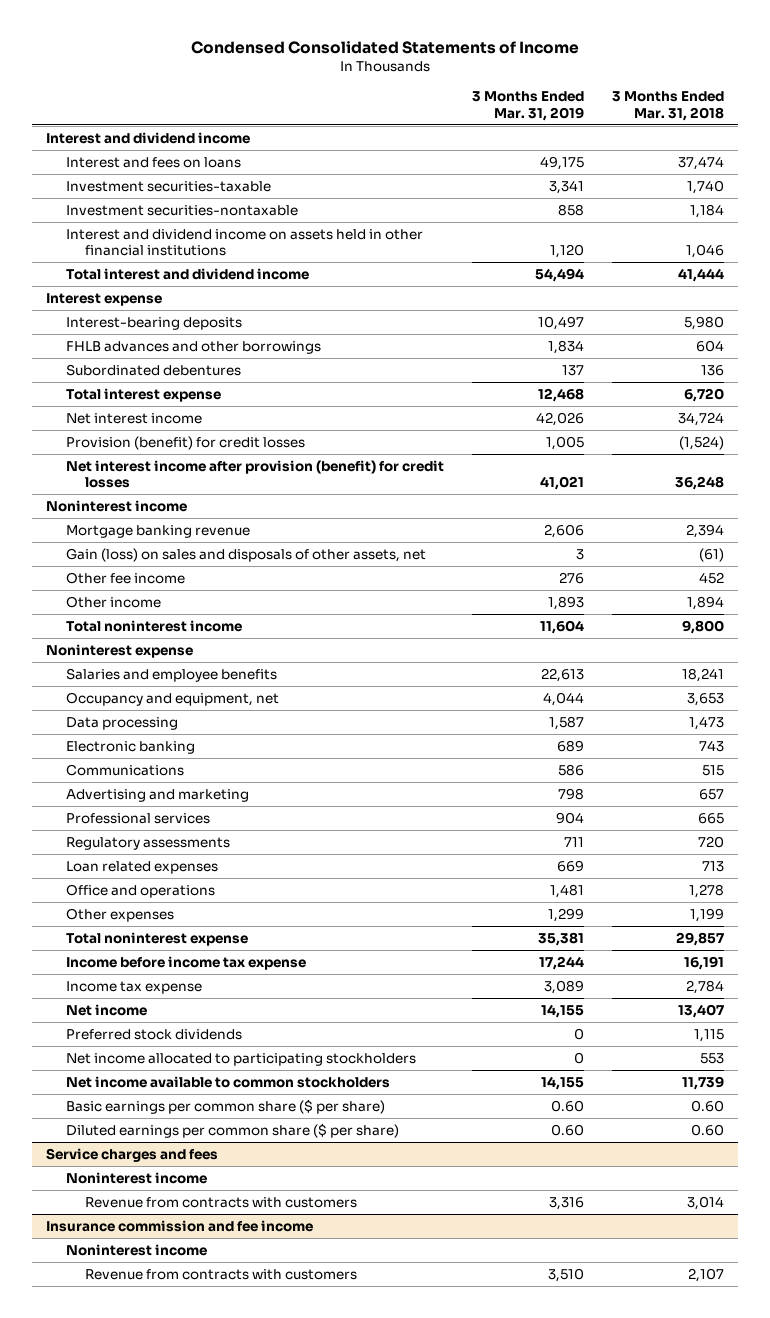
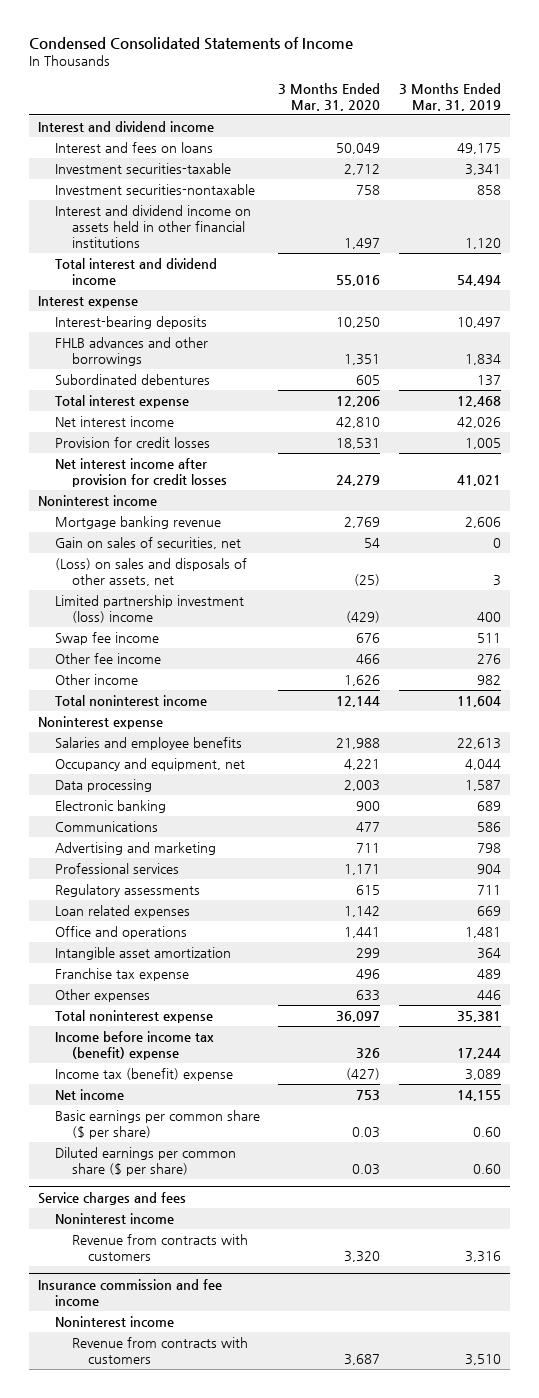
[611,91,724,121] 3 Months Ended Mar. 31, 2018 -> none
none -> [278,82,381,111] 3 Months Ended Mar. 31, 2020
[65,435,305,450] Provision (benefit) for credit losses -> [54,436,210,448] Provision for credit losses
[65,459,444,489] Net interest income after provision (benefit) for credit losses -> [54,457,227,487] Net interest income after provision for credit losses
none -> [54,536,241,549] Gain on sales of securities, net
[65,547,426,562] Gain (loss) on sales and disposals of other assets, net -> [54,557,247,586] (Loss) on sales and disposals of other assets, net
none -> [54,594,244,623] Limited partnership investment (loss) income
none -> [54,631,159,645] Swap fee income
[547,595,584,610] 1,893 -> [476,674,501,685] 982
none -> [54,946,231,960] Intangible asset amortization
none -> [54,967,189,981] Franchise tax expense
[547,907,584,922] 1,299 -> [476,989,501,1000] 446
[65,955,306,970] Income before income tax expense -> [54,1030,214,1060] Income before income tax (benefit) expense
[65,980,202,994] Income tax expense -> [54,1067,233,1081] Income tax (benefit) expense
[65,1028,242,1040] Preferred stock dividends -> none
[65,1052,416,1066] Net income allocated to participating stockholders -> none
[65,1075,390,1088] Net income available to common stockholders -> none

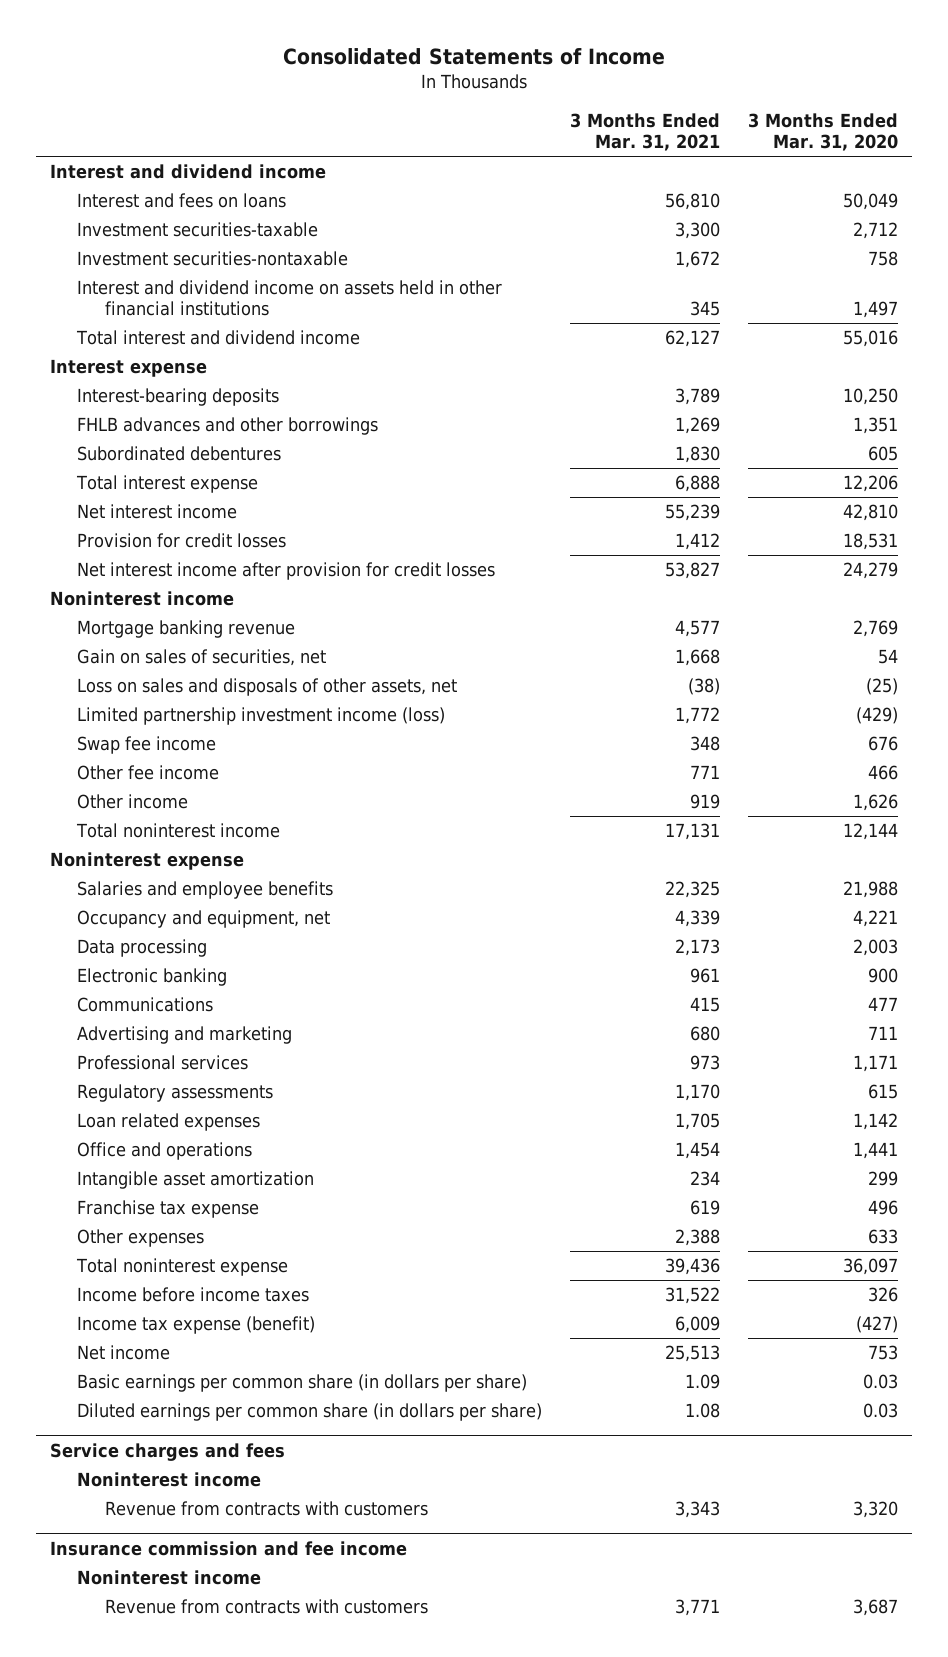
[29,37,354,51] Condensed Consolidated Statements of Income -> [282,47,665,65] Consolidated Statements of Income
[398,82,501,111] 3 Months Ended Mar. 31, 2019 -> none
none -> [570,113,721,152] 3 Months Ended Mar. 31, 2021
[54,557,247,586] (Loss) on sales and disposals of other assets, net -> [77,677,458,696] Loss on sales and disposals of other assets, net
[54,594,244,623] Limited partnership investment (loss) income -> [77,706,446,725] Limited partnership investment income (loss)
[54,1030,214,1060] Income before income tax (benefit) expense -> [77,1286,310,1302] Income before income taxes
[54,1067,233,1081] Income tax (benefit) expense -> [77,1315,316,1334] Income tax expense (benefit)
[54,1109,260,1139] Basic earnings per common share ($ per share) -> [77,1373,528,1392] Basic earnings per common share (in dollars per share)
[54,1146,236,1176] Diluted earnings per common share ($ per share) -> [77,1402,543,1421] Diluted earnings per common share (in dollars per share)

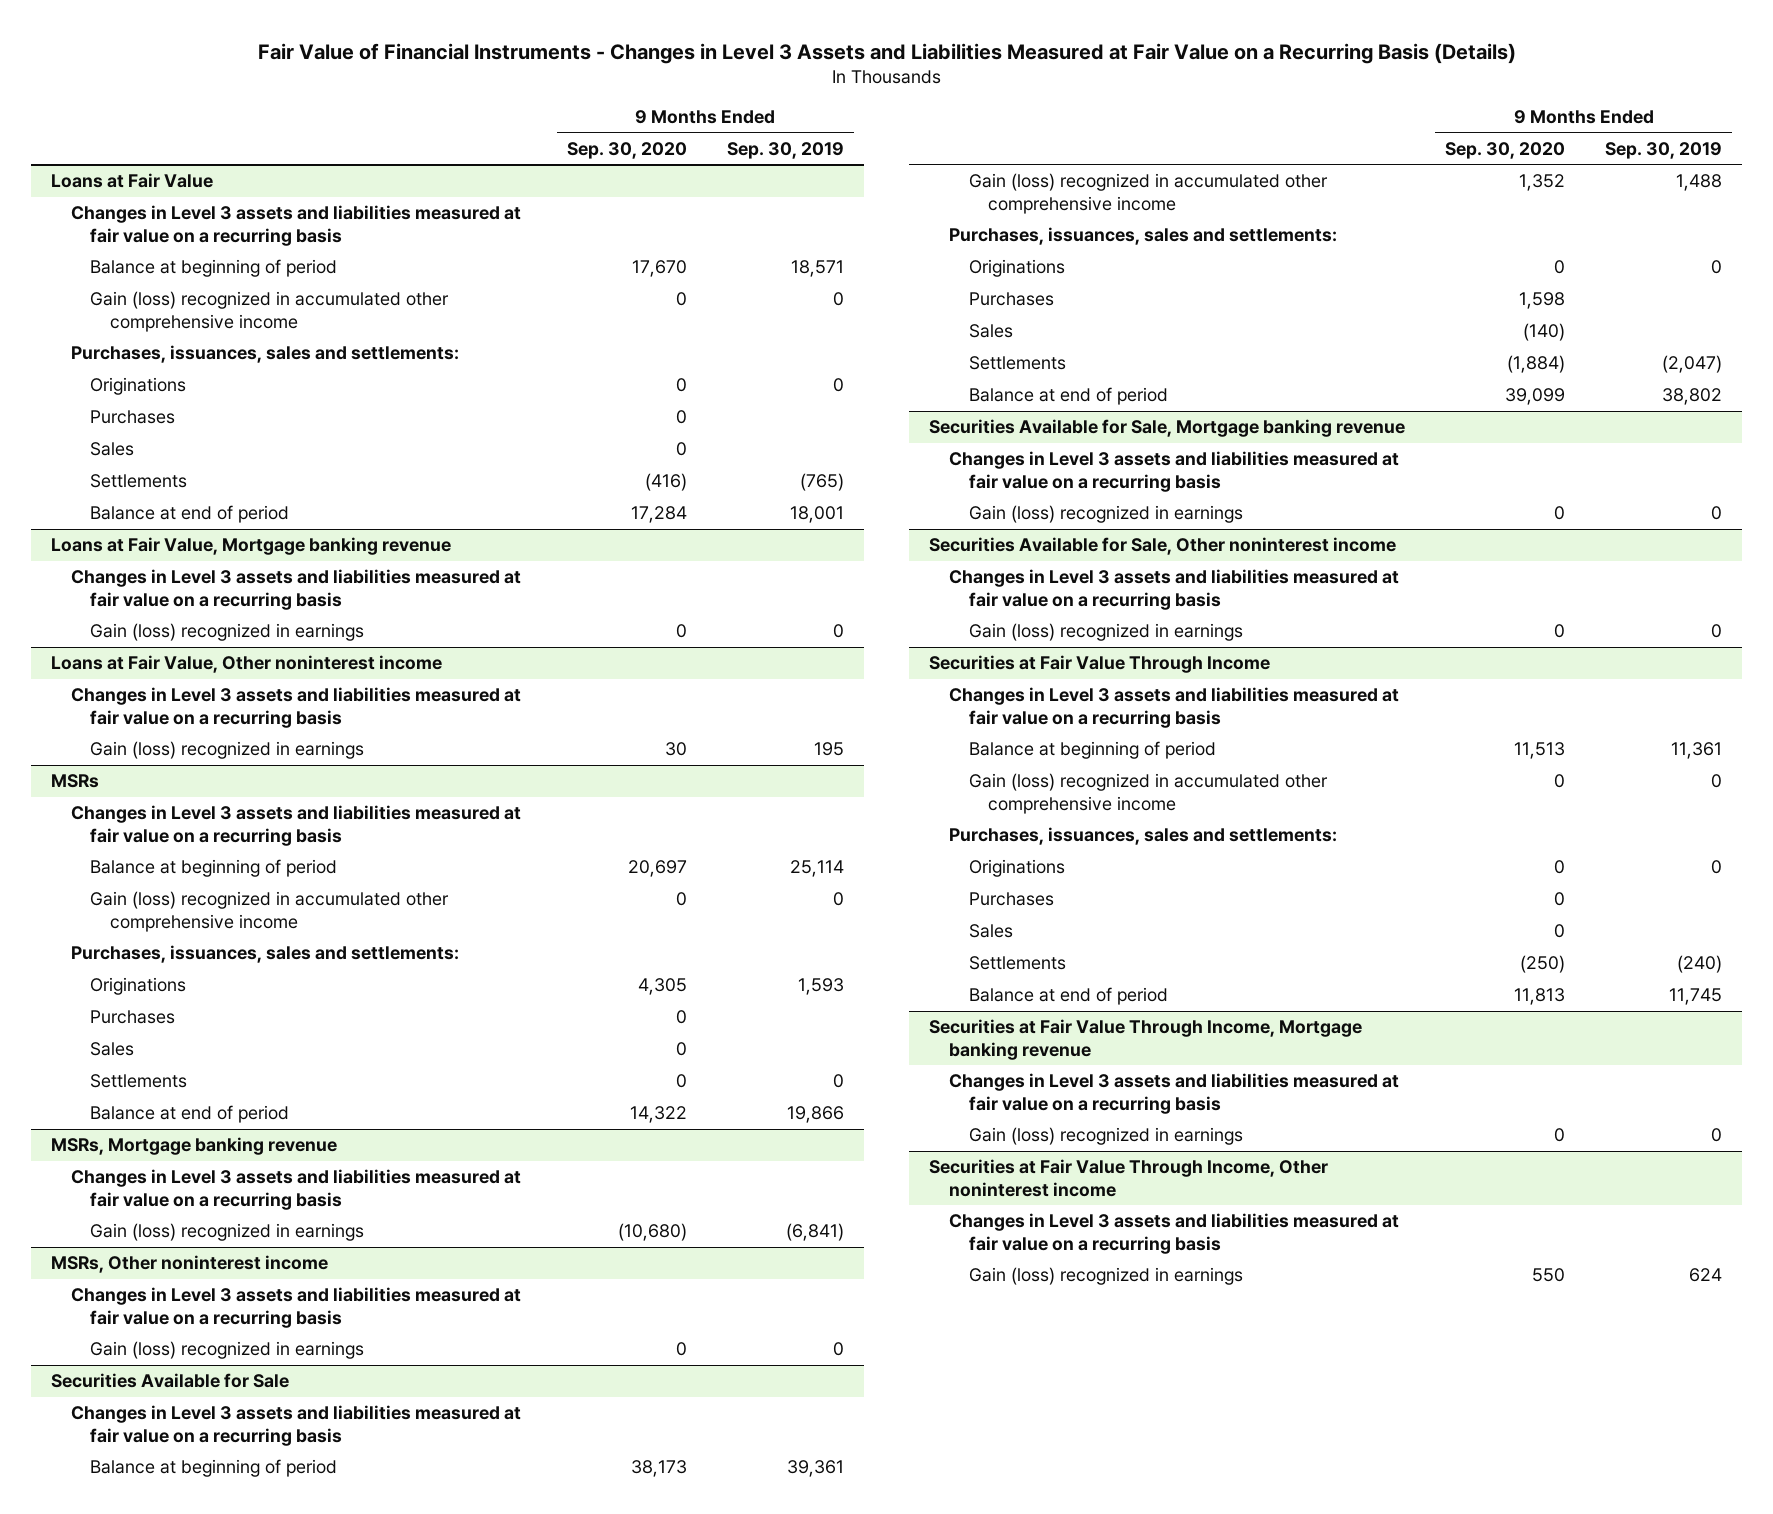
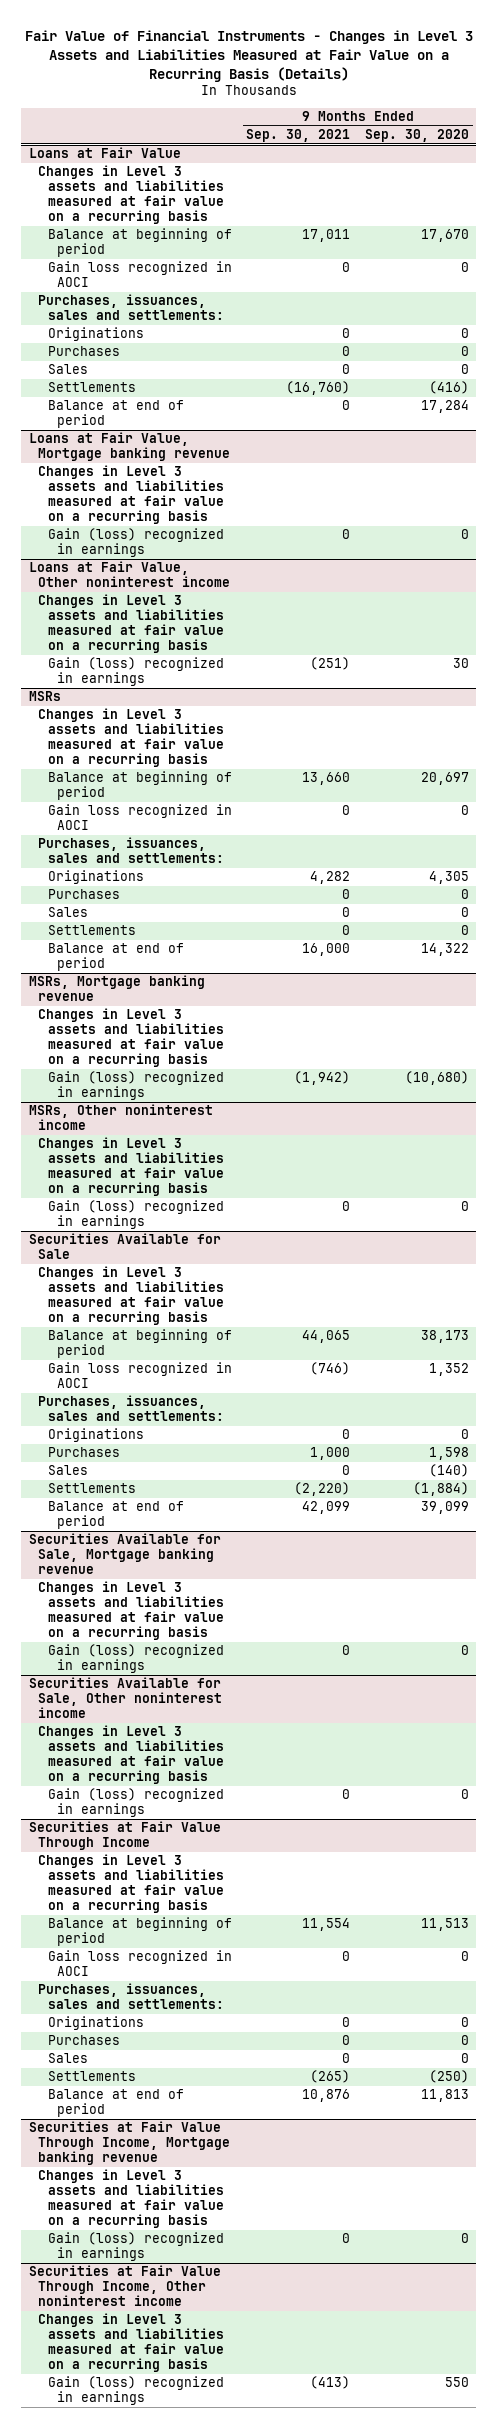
[727,141,845,159] Sep. 30, 2019 -> none
none -> [246,129,351,143] Sep. 30, 2021
[90,291,450,332] Gain (loss) recognized in accumulated other comprehensive income -> [47,261,232,288] Gain loss recognized in AOCI
[90,891,450,932] Gain (loss) recognized in accumulated other comprehensive income -> [47,804,232,831] Gain loss recognized in AOCI
[968,173,1328,214] Gain (loss) recognized in accumulated other comprehensive income -> [47,1362,232,1389] Gain loss recognized in AOCI
[968,773,1328,814] Gain (loss) recognized in accumulated other comprehensive income -> [47,1950,232,1977] Gain loss recognized in AOCI

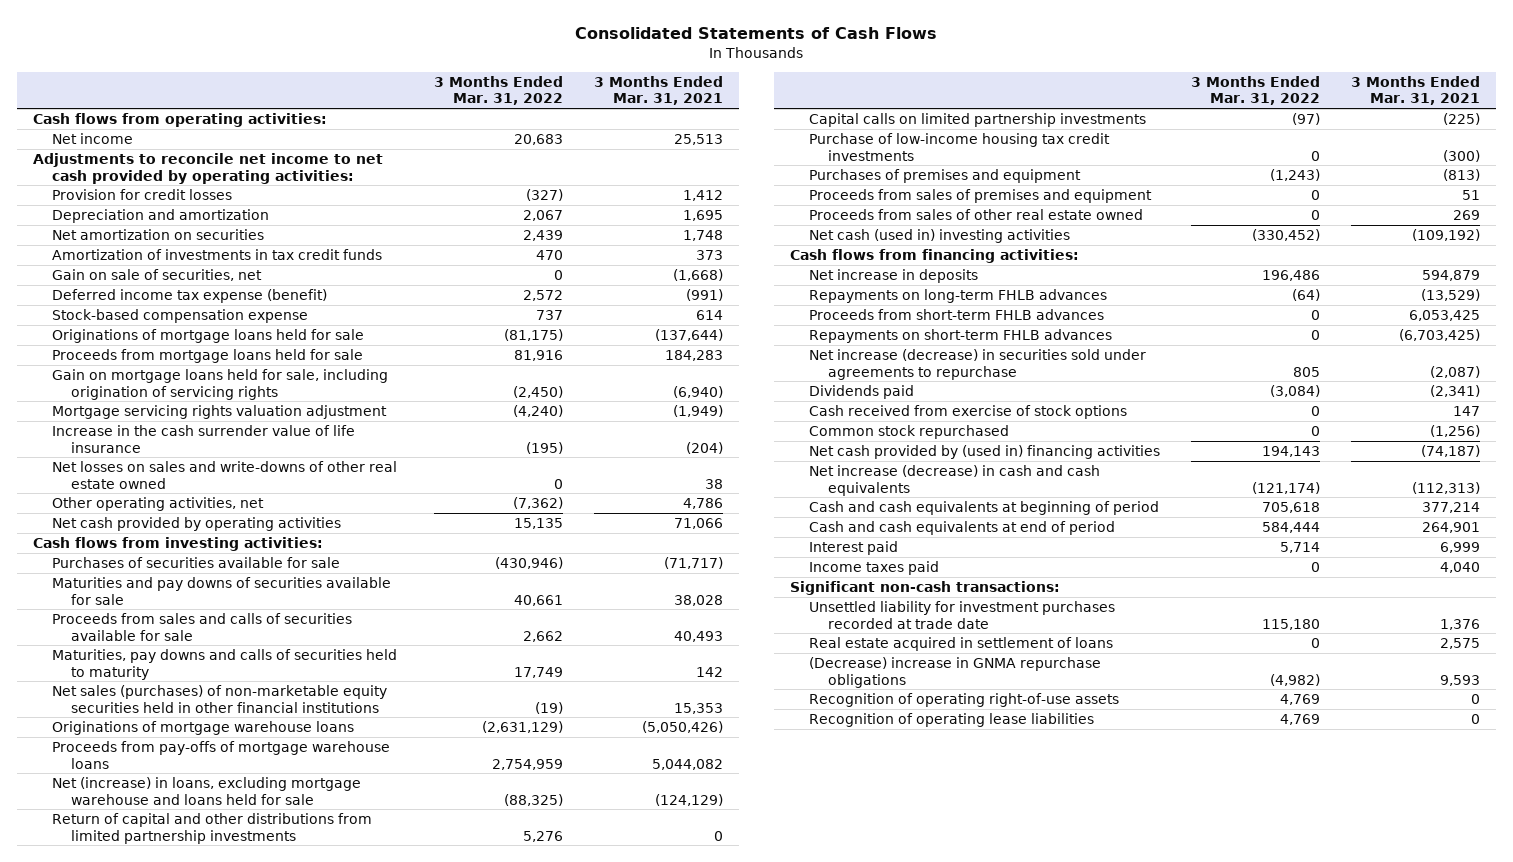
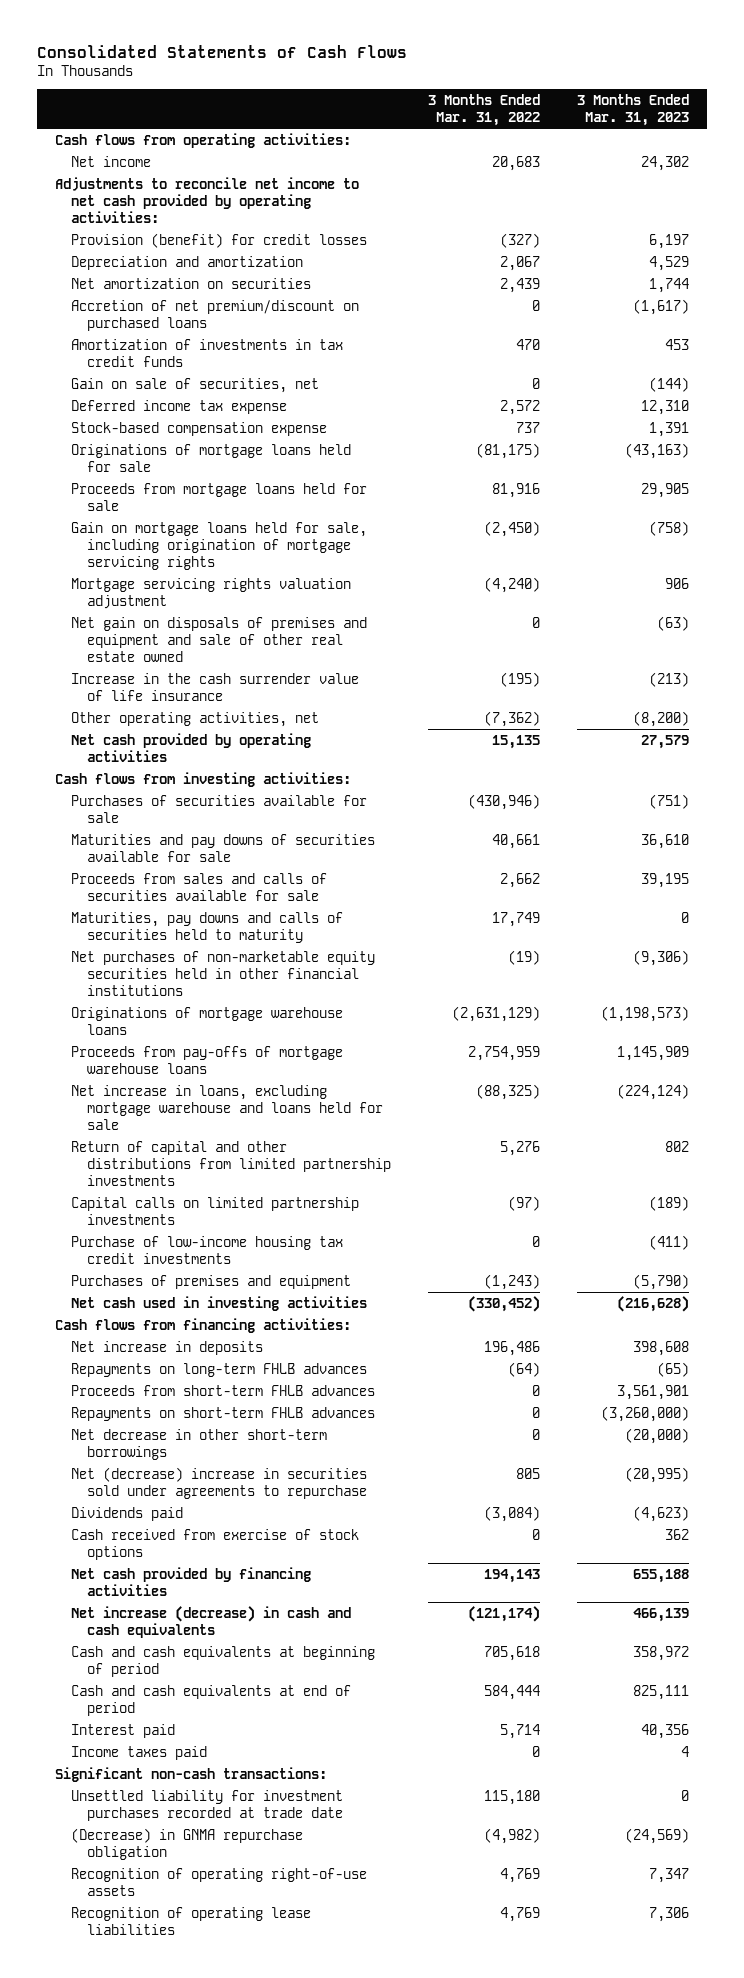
[594,75,724,106] 3 Months Ended Mar. 31, 2021 -> none
none -> [576,93,689,126] 3 Months Ended Mar. 31, 2023
[51,189,232,201] Provision for credit losses -> [71,232,368,248] Provision (benefit) for credit losses
none -> [71,299,360,331] Accretion of net premium/discount on purchased loans
[51,289,327,304] Deferred income tax expense (benefit) -> [71,399,288,414] Deferred income tax expense
[51,369,388,400] Gain on mortgage loans held for sale, including origination of servicing rights -> [71,521,368,570] Gain on mortgage loans held for sale, including origination of mortgage servicing rights
none -> [71,616,368,662] Net gain on disposals of premises and equipment and sale of other real estate owned
[51,461,397,489] Net losses on sales and write-downs of other real estate owned -> none
[51,685,387,713] Net sales (purchases) of non-marketable equity securities held in other financial institutions -> [71,950,376,996] Net purchases of non-marketable equity securities held in other financial institutions
[51,777,361,805] Net (increase) in loans, excluding mortgage warehouse and loans held for sale -> [71,1084,383,1130] Net increase in loans, excluding mortgage warehouse and loans held for sale
[808,189,1152,204] Proceeds from sales of premises and equipment -> none
[808,209,1143,221] Proceeds from sales of other real estate owned -> none
[808,229,1070,244] Net cash (used in) investing activities -> [71,1295,368,1311] Net cash used in investing activities
none -> [71,1428,328,1460] Net decrease in other short-term borrowings
[808,349,1146,380] Net increase (decrease) in securities sold under agreements to repurchase -> [71,1466,368,1499] Net (decrease) increase in securities sold under agreements to repurchase
[808,425,1009,440] Common stock repurchased -> none
[808,445,1160,460] Net cash provided by (used in) financing activities -> [71,1566,312,1596] Net cash provided by financing activities
[808,637,1113,652] Real estate acquired in settlement of loans -> none
[808,657,1101,688] (Decrease) increase in GNMA repurchase obligations -> [71,1827,304,1860] (Decrease) in GNMA repurchase obligation

